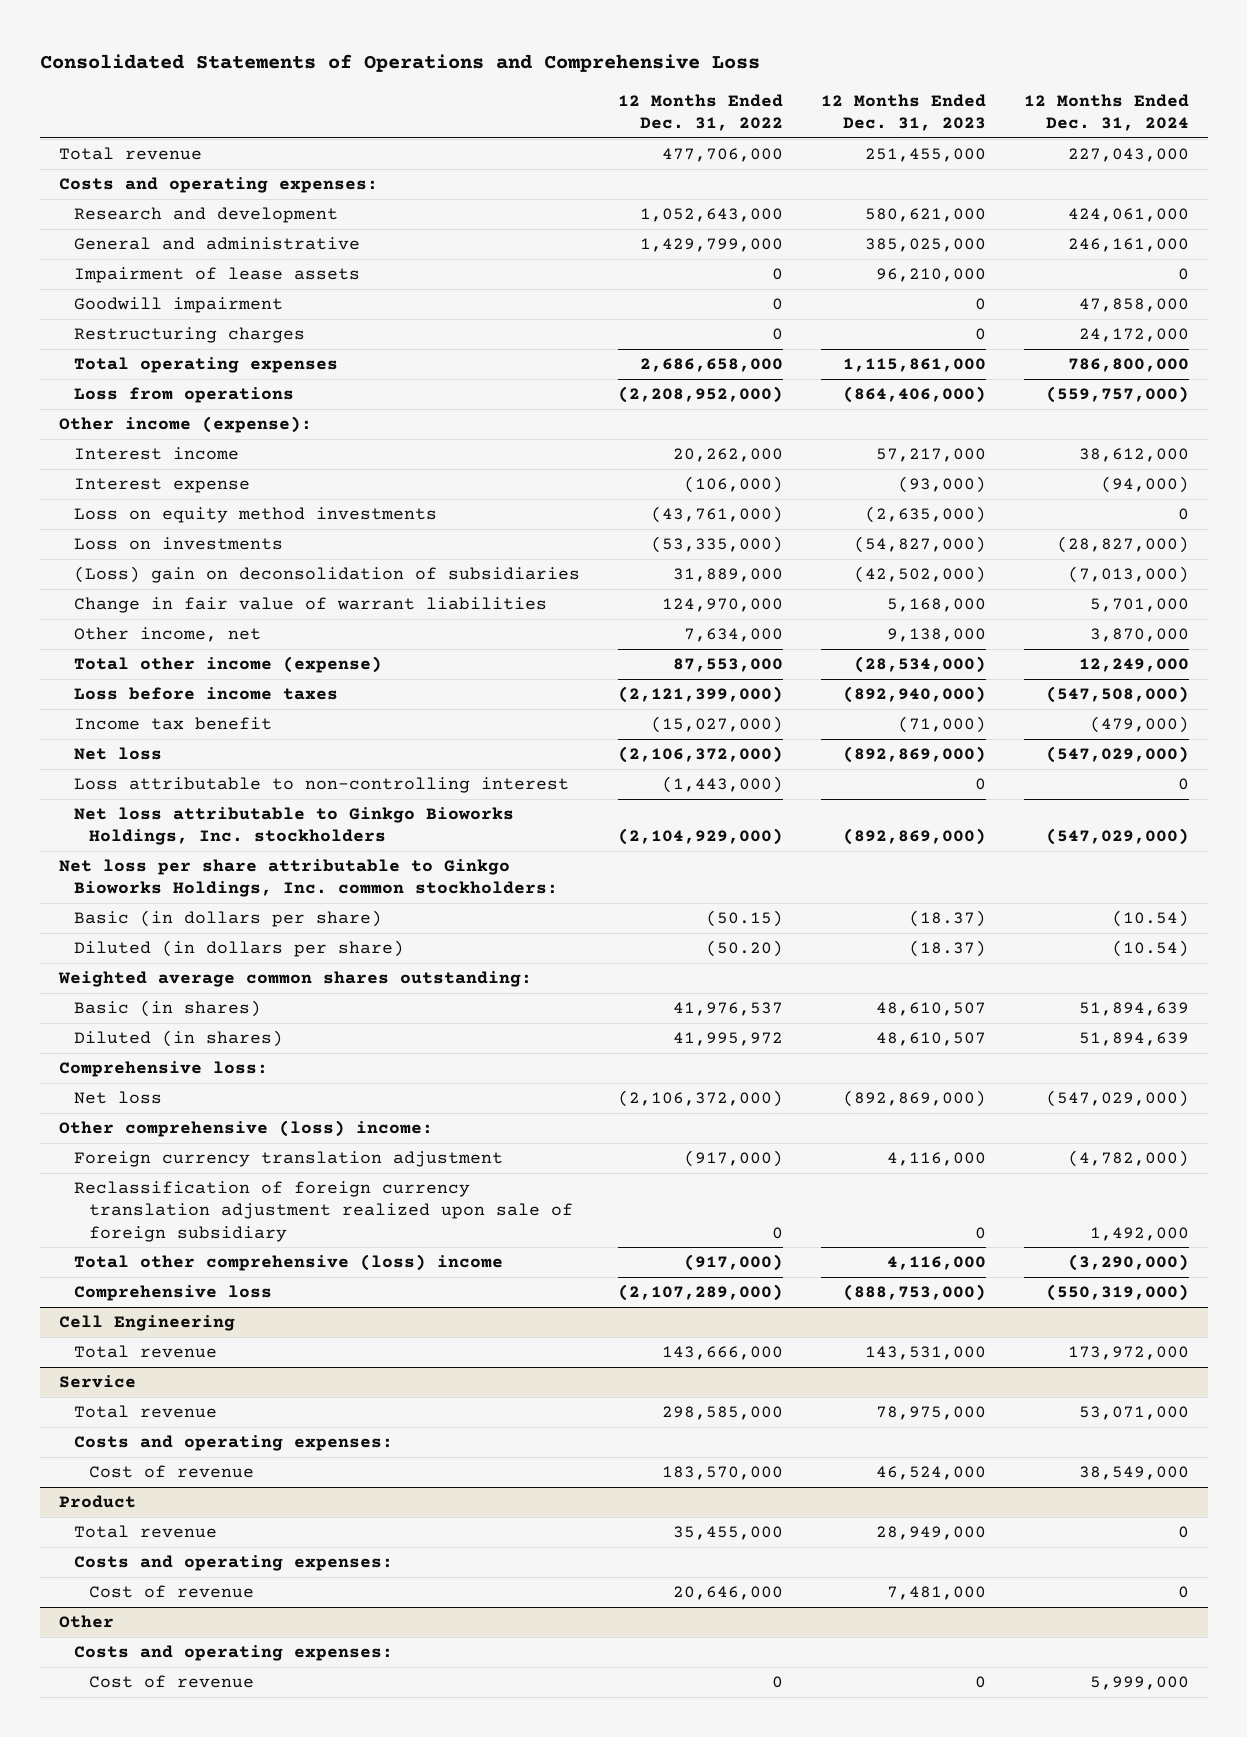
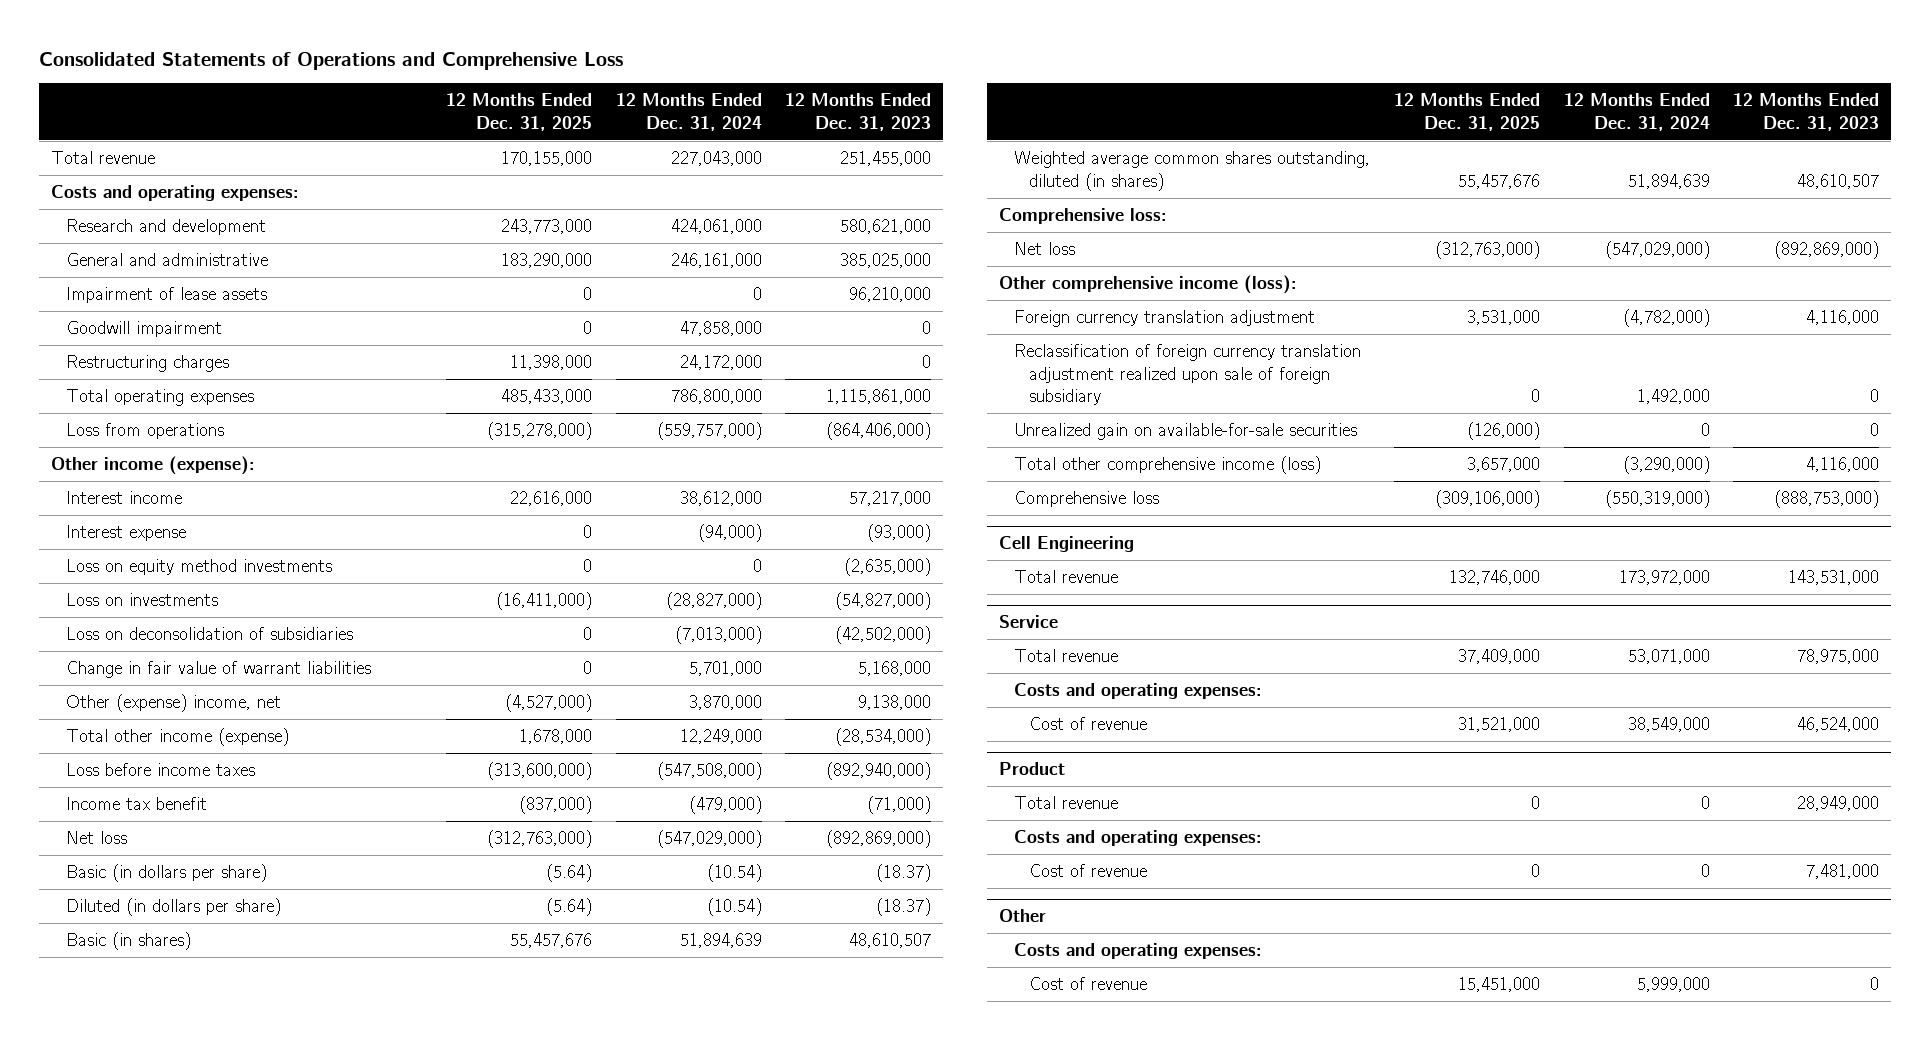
[617,93,783,131] 12 Months Ended Dec. 31, 2022 -> none
none -> [445,93,592,131] 12 Months Ended Dec. 31, 2025
[74,566,581,584] (Loss) gain on deconsolidation of subsidiaries -> [65,627,353,641] Loss on deconsolidation of subsidiaries
[74,627,262,643] Other income, net -> [65,694,281,713] Other (expense) income, net
[74,777,570,794] Loss attributable to non-controlling interest -> none
[74,807,515,846] Net loss attributable to Ginkgo Bioworks Holdings, Inc. stockholders -> none
[58,859,559,898] Net loss per share attributable to Ginkgo Bioworks Holdings, Inc. common stockholders: -> none
[57,971,532,988] Weighted average common shares outstanding: -> none
[74,1030,284,1048] Diluted (in shares) -> [1013,151,1370,191] Weighted average common shares outstanding, diluted (in shares)
[58,1120,433,1138] Other comprehensive (loss) income: -> [998,275,1297,295] Other comprehensive income (loss):
none -> [1013,423,1357,441] Unrealized gain on available-for-sale securities
[74,1254,504,1272] Total other comprehensive (loss) income -> [1013,456,1321,475] Total other comprehensive income (loss)

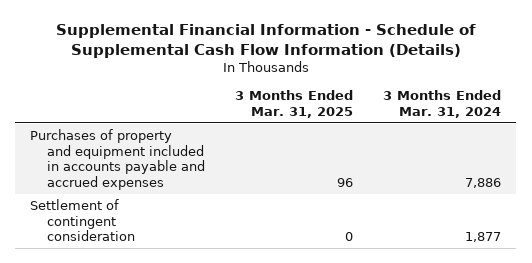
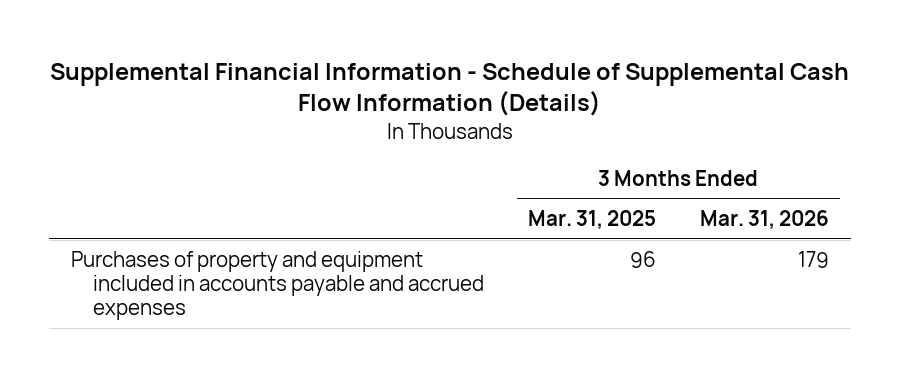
[383,90,502,118] 3 Months Ended Mar. 31, 2024 -> none
none -> [699,210,829,230] Mar. 31, 2026
[30,199,136,242] Settlement of contingent consideration -> none

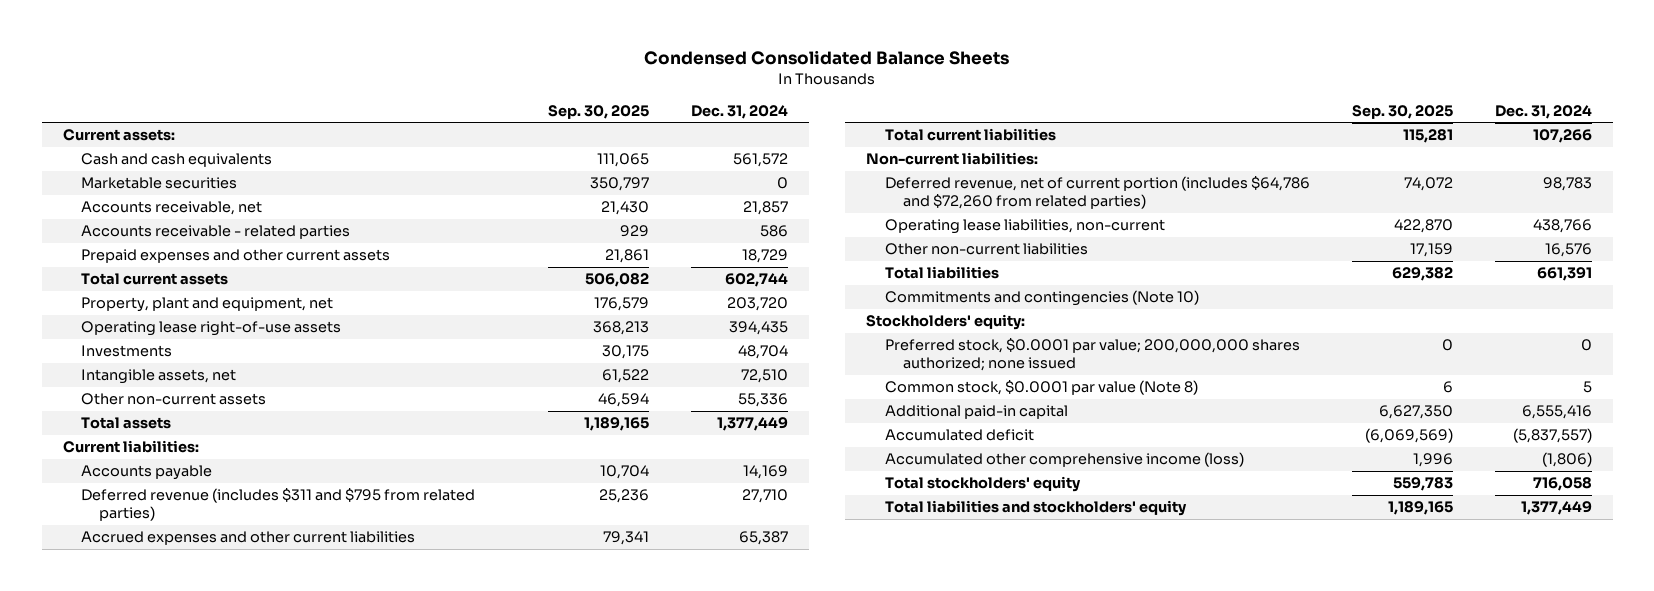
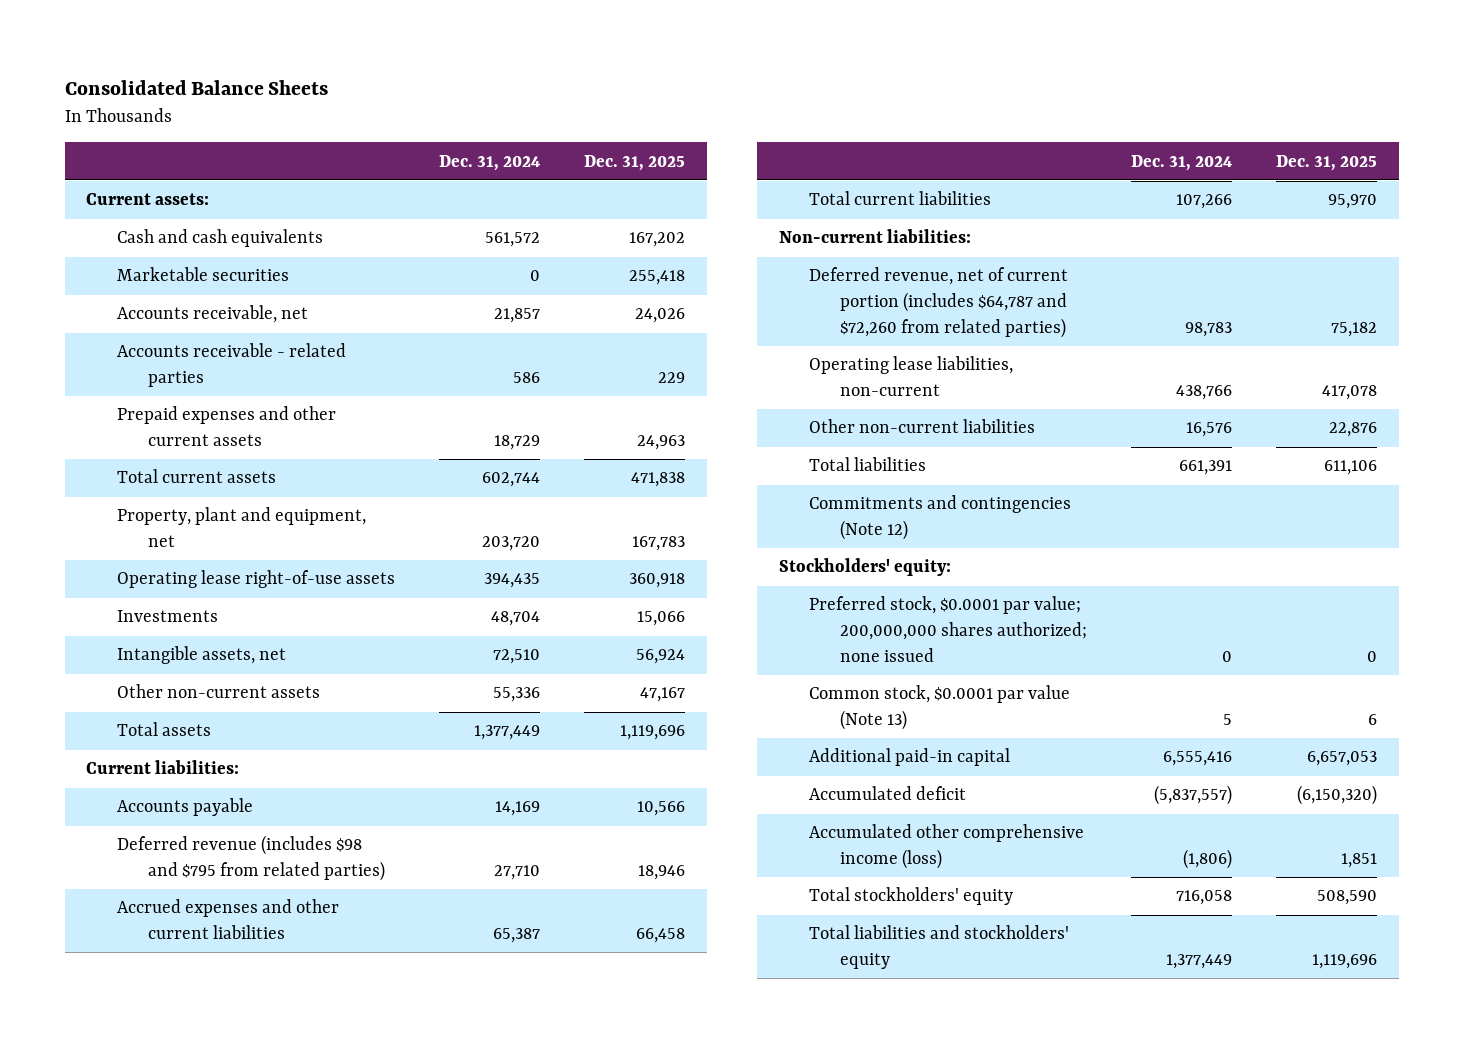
[644,50,1010,66] Condensed Consolidated Balance Sheets -> [64,80,328,96] Consolidated Balance Sheets
[547,104,649,119] Sep. 30, 2025 -> none
none -> [583,154,685,171] Dec. 31, 2025
[80,488,475,522] Deferred revenue (includes $311 and $795 from related parties) -> [117,835,385,882] Deferred revenue (includes $98 and $795 from related parties)
[884,176,1310,210] Deferred revenue, net of current portion (includes $64,786 and $72,260 from related parties) -> [809,267,1069,338] Deferred revenue, net of current portion (includes $64,787 and $72,260 from related parties)
[884,290,1199,307] Commitments and contingencies (Note 10) -> [809,495,1072,541] Commitments and contingencies (Note 12)
[884,380,1198,396] Common stock, $0.0001 par value (Note 8) -> [809,685,1071,731] Common stock, $0.0001 par value (Note 13)

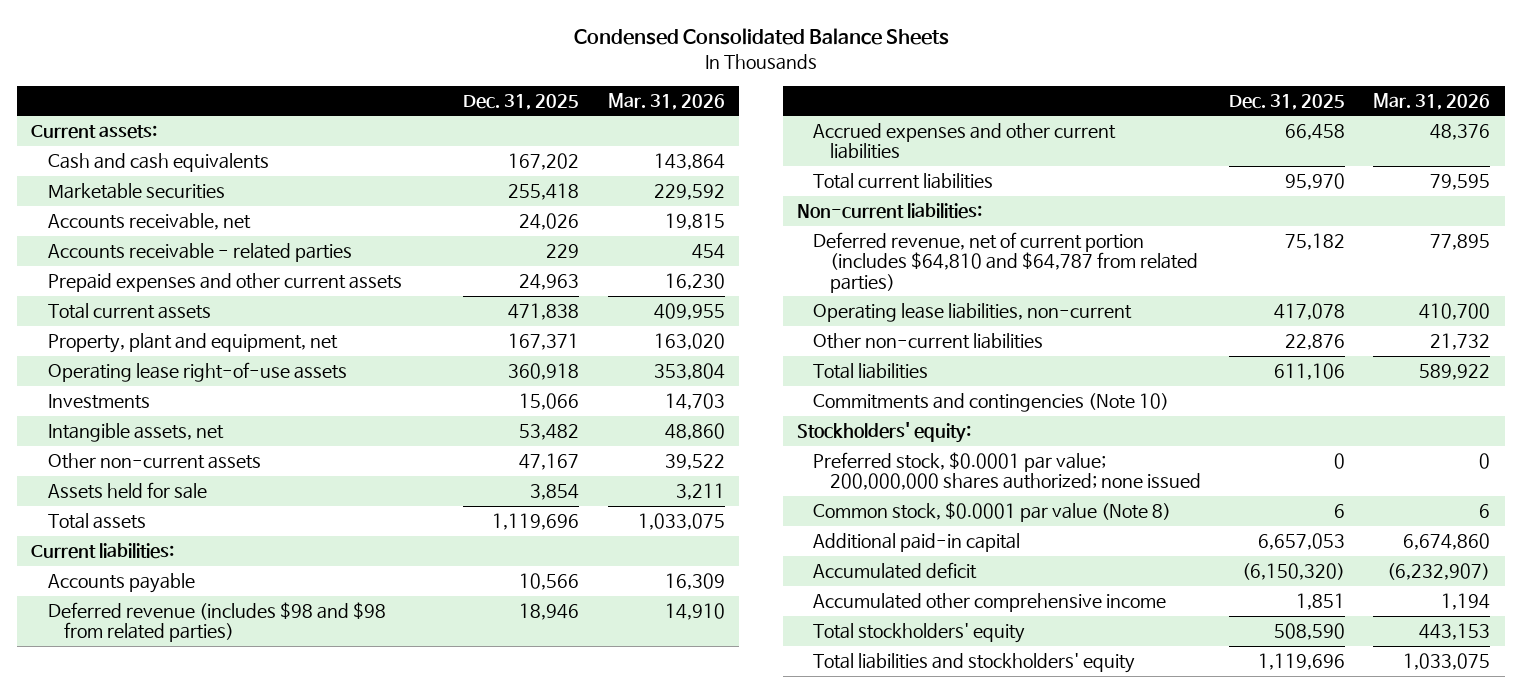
[64,80,328,96] Consolidated Balance Sheets -> [573,28,949,46] Condensed Consolidated Balance Sheets
[438,154,540,171] Dec. 31, 2024 -> none
none -> [607,92,725,110] Mar. 31, 2026
[631,536,685,552] 167,783 -> [508,333,580,351] 167,371
[635,649,685,665] 56,924 -> [519,424,580,441] 53,482
none -> [47,482,207,500] Assets held for sale
[117,835,385,882] Deferred revenue (includes $98 and $795 from related parties) -> [47,602,386,643] Deferred revenue (includes $98 and $98 from related parties)
[809,267,1069,338] Deferred revenue, net of current portion (includes $64,787 and $72,260 from related parties) -> [813,232,1198,293] Deferred revenue, net of current portion (includes $64,810 and $64,787 from related parties)
[809,495,1072,541] Commitments and contingencies (Note 12) -> [813,393,1170,413] Commitments and contingencies (Note 10)
[809,685,1071,731] Common stock, $0.0001 par value (Note 13) -> [813,502,1172,523] Common stock, $0.0001 par value (Note 8)
[809,824,1085,870] Accumulated other comprehensive income (loss) -> [813,593,1167,613] Accumulated other comprehensive income

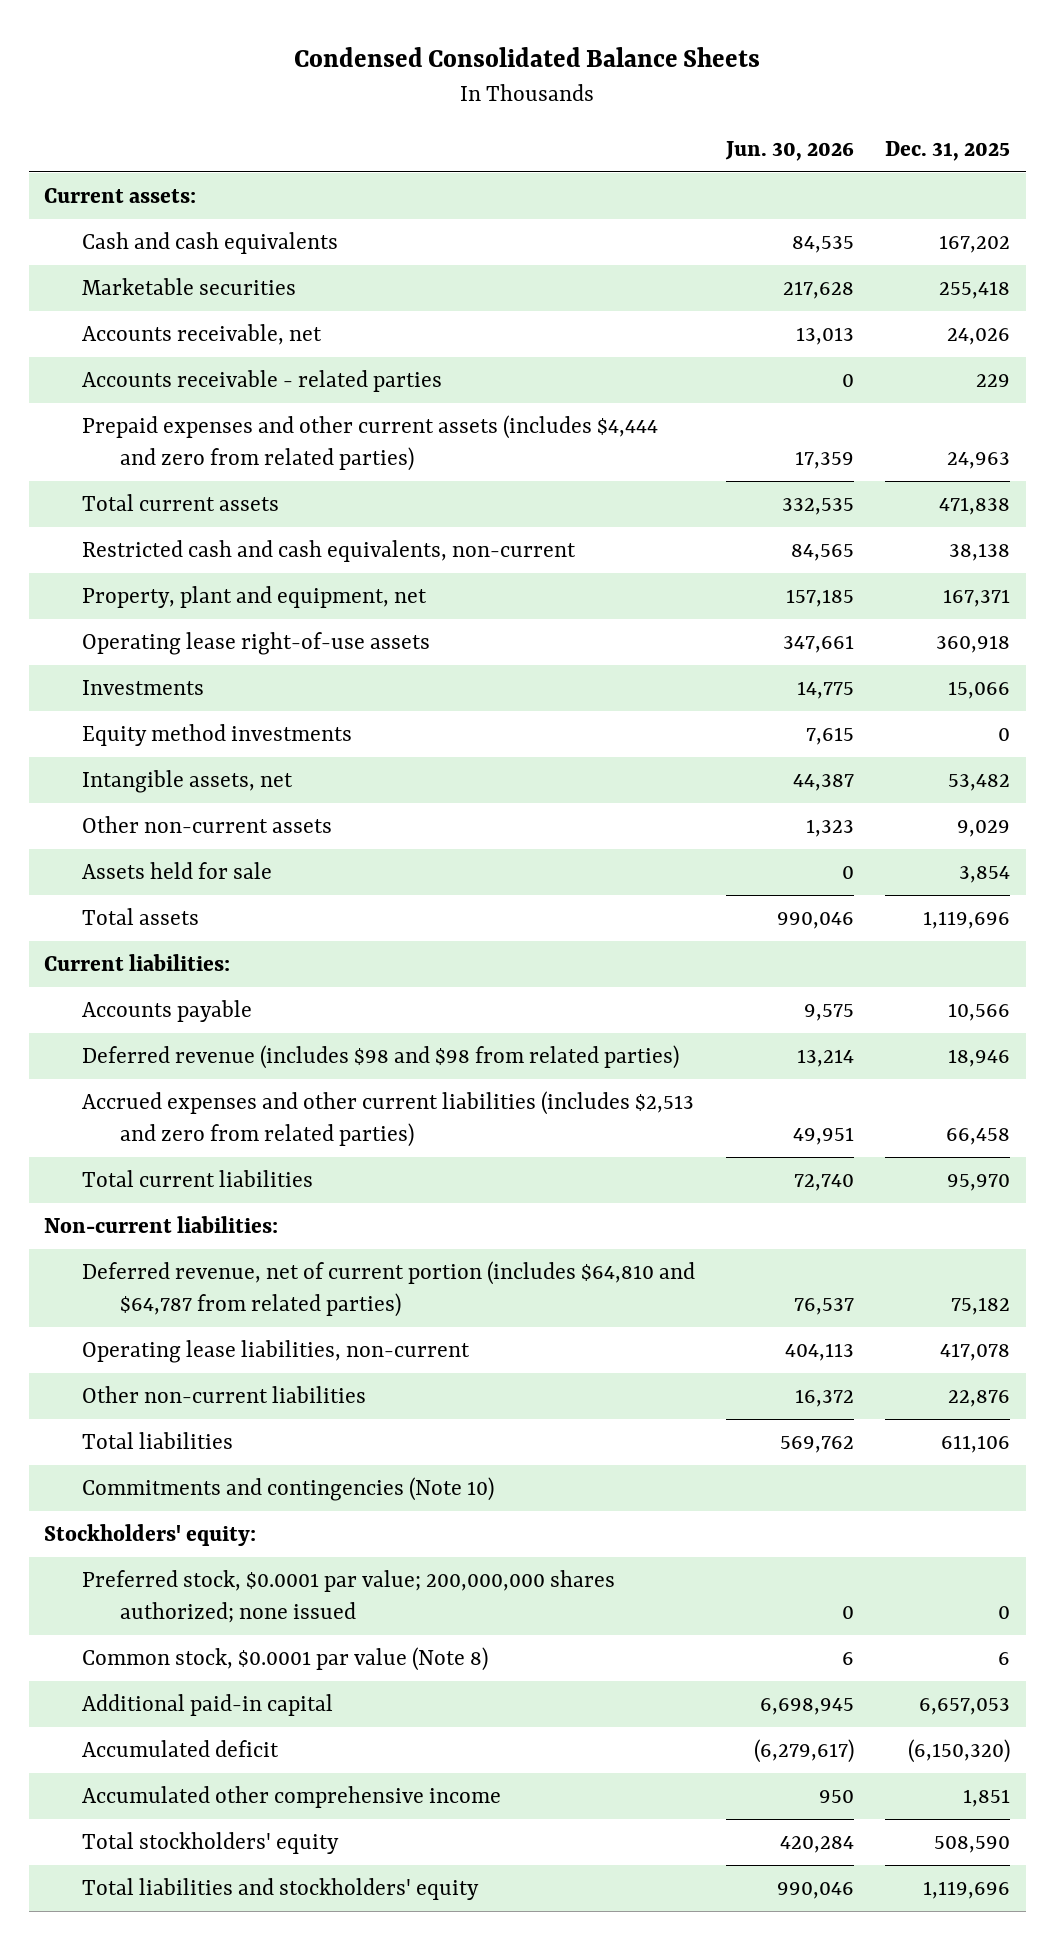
[607,92,725,110] Mar. 31, 2026 -> none
none -> [725,140,855,161] Jun. 30, 2026
[47,273,402,293] Prepaid expenses and other current assets -> [81,415,658,471] Prepaid expenses and other current assets (includes $4,444 and zero from related parties)
none -> [81,540,576,563] Restricted cash and cash equivalents, non-current
none -> [81,724,352,747] Equity method investments
[519,453,580,471] 47,167 -> [957,820,1011,838] 9,029
[813,123,1117,160] Accrued expenses and other current liabilities -> [81,1091,694,1147] Accrued expenses and other current liabilities (includes $2,513 and zero from related parties)

